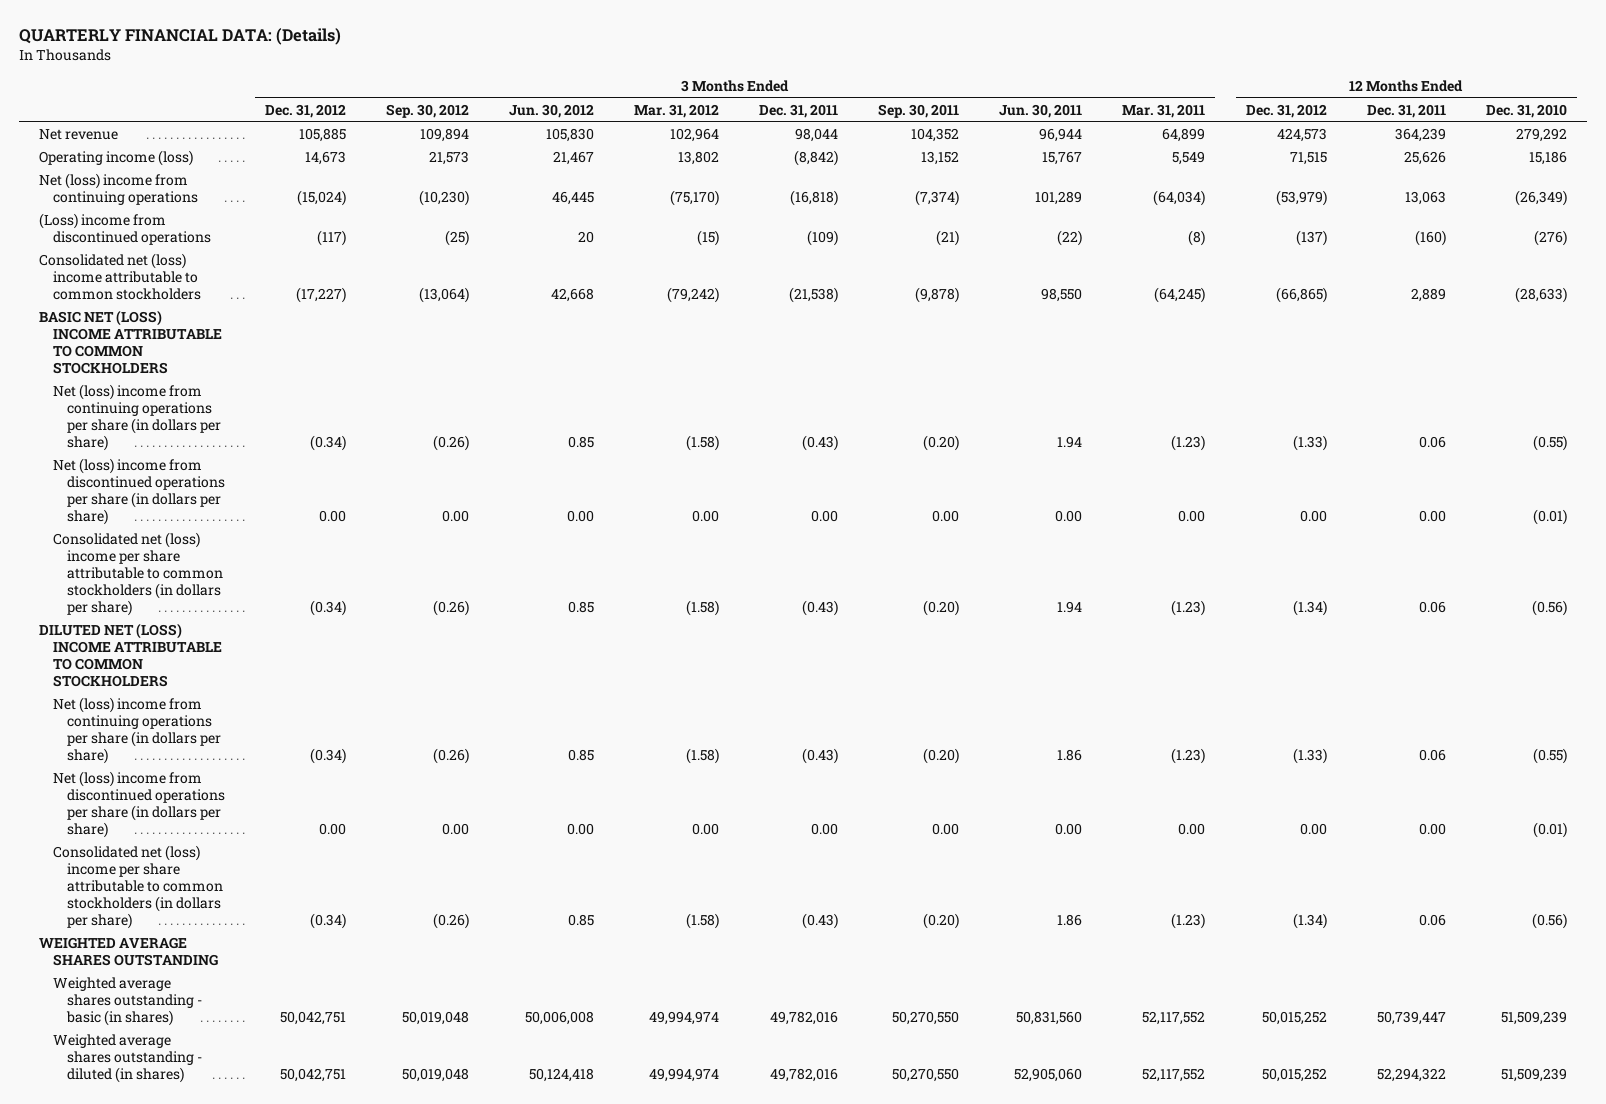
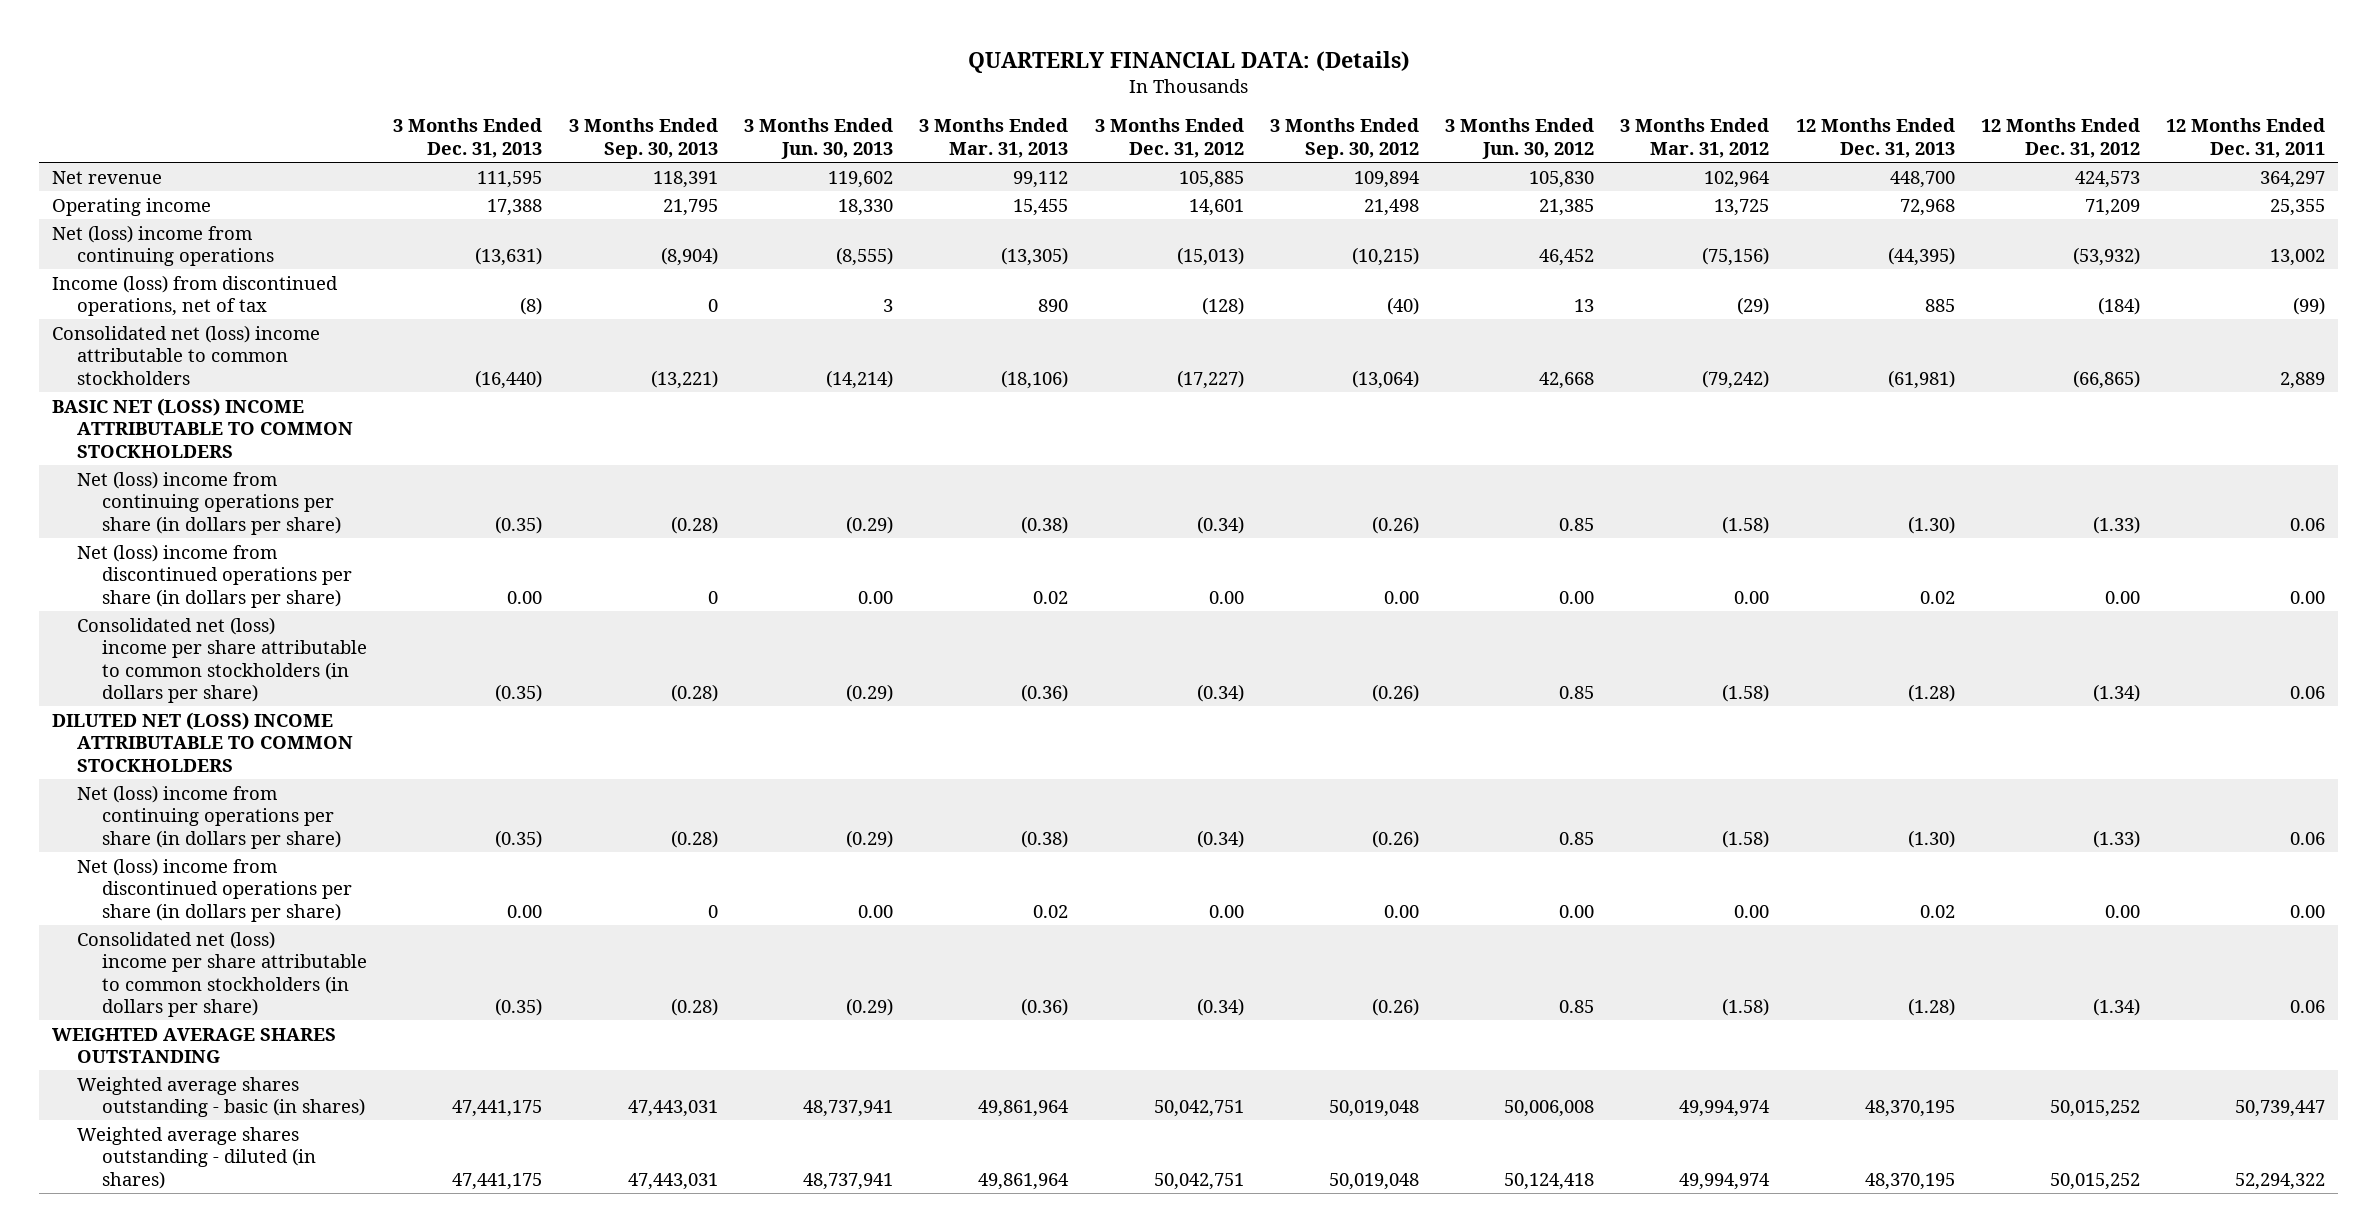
[759,103,839,118] Dec. 31, 2011 -> none
[878,103,960,118] Sep. 30, 2011 -> none
[999,103,1083,118] Jun. 30, 2011 -> none
[1122,103,1206,118] Mar. 31, 2011 -> none
[1485,103,1567,118] Dec. 31, 2010 -> none
none -> [393,118,543,158] 3 Months Ended Dec. 31, 2013
none -> [568,118,718,159] 3 Months Ended Sep. 30, 2013
none -> [743,118,893,159] 3 Months Ended Jun. 30, 2013
none -> [919,118,1069,158] 3 Months Ended Mar. 31, 2013
none -> [1795,118,1955,158] 12 Months Ended Dec. 31, 2013
[1394,127,1446,142] 364,239 -> [2260,170,2326,188] 364,297
[39,149,194,166] Operating income (loss) -> [52,197,212,216] Operating income
[305,150,347,165] 14,673 -> [1188,198,1244,216] 14,601
[429,150,470,165] 21,573 -> [1363,198,1419,216] 21,498
[553,150,595,165] 21,467 -> [1539,198,1595,216] 21,385
[678,150,720,165] 13,802 -> [1714,198,1770,216] 13,725
[1289,151,1327,165] 71,515 -> [2084,198,2140,216] 71,209
[1403,150,1446,165] 25,626 -> [2270,198,2326,216] 25,355
[297,189,347,206] (15,024) -> [1176,247,1244,267] (15,013)
[419,189,470,206] (10,230) -> [1351,247,1419,267] (10,215)
[552,190,595,205] 46,445 -> [1539,249,1595,267] 46,452
[670,189,720,206] (75,170) -> [1702,247,1770,267] (75,156)
[1275,189,1327,206] (53,979) -> [2072,247,2140,267] (53,932)
[1404,190,1446,205] 13,063 -> [2270,249,2326,267] 13,002
[39,212,212,245] (Loss) income from discontinued operations -> [52,274,339,317] Income (loss) from discontinued operations, net of tax
[317,229,347,246] (117) -> [1201,297,1244,316] (128)
[445,229,470,246] (25) -> [1386,297,1419,316] (40)
[578,230,595,243] 20 -> [1574,299,1595,313] 13
[697,229,720,246] (15) -> [1737,297,1770,316] (29)
[1295,229,1327,246] (137) -> [2097,297,2140,316] (184)
[1414,229,1446,246] (160) -> [2293,297,2326,316] (99)

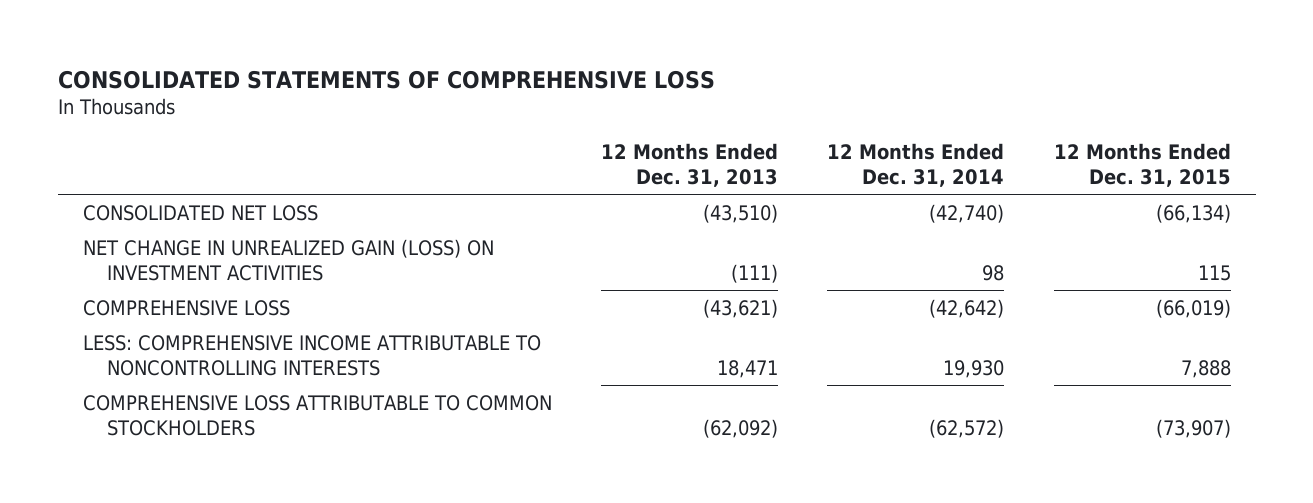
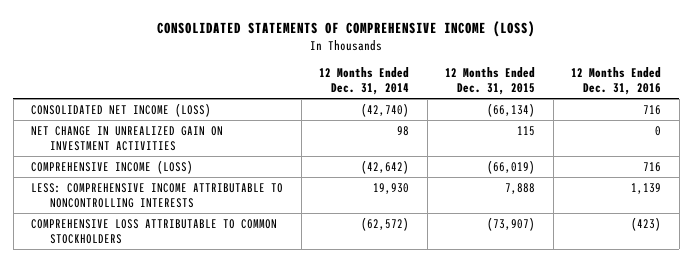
[57,70,715,90] CONSOLIDATED STATEMENTS OF COMPREHENSIVE LOSS -> [157,20,536,37] CONSOLIDATED STATEMENTS OF COMPREHENSIVE INCOME (LOSS)
[600,142,778,187] 12 Months Ended Dec. 31, 2013 -> none
none -> [571,66,662,96] 12 Months Ended Dec. 31, 2016
[82,204,318,221] CONSOLIDATED NET LOSS -> [31,102,212,117] CONSOLIDATED NET INCOME (LOSS)
[82,238,494,281] NET CHANGE IN UNREALIZED GAIN (LOSS) ON INVESTMENT ACTIVITIES -> [31,125,224,152] NET CHANGE IN UNREALIZED GAIN ON INVESTMENT ACTIVITIES
[82,299,290,316] COMPREHENSIVE LOSS -> [31,159,194,174] COMPREHENSIVE INCOME (LOSS)

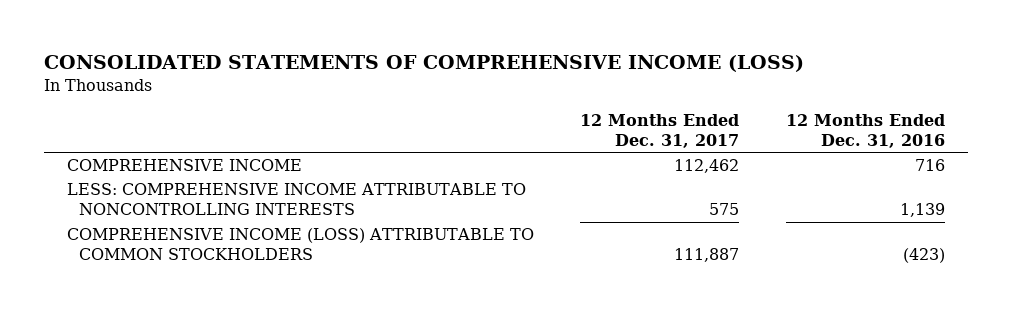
[319,66,410,96] 12 Months Ended Dec. 31, 2014 -> none
[445,66,536,96] 12 Months Ended Dec. 31, 2015 -> none
none -> [580,113,740,148] 12 Months Ended Dec. 31, 2017
[31,102,212,117] CONSOLIDATED NET INCOME (LOSS) -> none
[31,125,224,152] NET CHANGE IN UNREALIZED GAIN ON INVESTMENT ACTIVITIES -> none
[31,159,194,174] COMPREHENSIVE INCOME (LOSS) -> [67,159,303,172] COMPREHENSIVE INCOME
[31,218,278,245] COMPREHENSIVE LOSS ATTRIBUTABLE TO COMMON STOCKHOLDERS -> [67,228,535,261] COMPREHENSIVE INCOME (LOSS) ATTRIBUTABLE TO COMMON STOCKHOLDERS

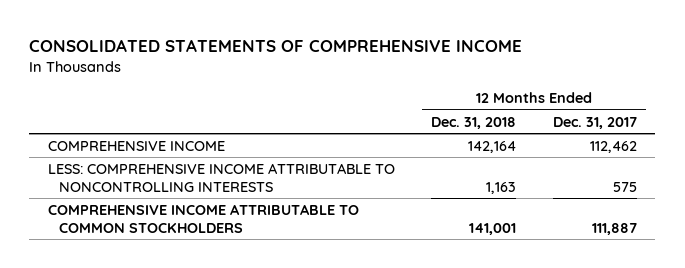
[44,55,805,73] CONSOLIDATED STATEMENTS OF COMPREHENSIVE INCOME (LOSS) -> [29,39,523,53] CONSOLIDATED STATEMENTS OF COMPREHENSIVE INCOME
[785,113,945,148] 12 Months Ended Dec. 31, 2016 -> none
none -> [431,116,517,129] Dec. 31, 2018
[67,228,535,261] COMPREHENSIVE INCOME (LOSS) ATTRIBUTABLE TO COMMON STOCKHOLDERS -> [47,203,359,233] COMPREHENSIVE INCOME ATTRIBUTABLE TO COMMON STOCKHOLDERS

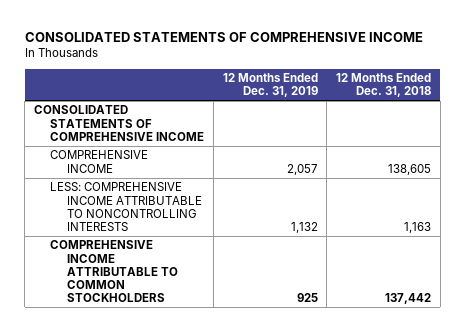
[552,116,637,129] Dec. 31, 2017 -> none
none -> [222,72,318,98] 12 Months Ended Dec. 31, 2019
none -> [33,105,205,141] CONSOLIDATED STATEMENTS OF COMPREHENSIVE INCOME
[468,140,517,153] 142,164 -> [388,163,432,175] 138,605
[469,222,517,235] 141,001 -> [385,293,432,305] 137,442

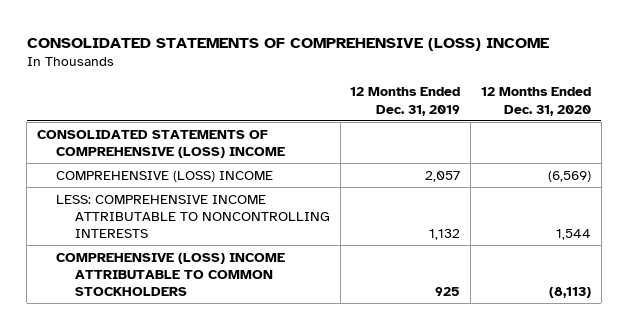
[24,32,423,43] CONSOLIDATED STATEMENTS OF COMPREHENSIVE INCOME -> [26,37,549,51] CONSOLIDATED STATEMENTS OF COMPREHENSIVE (LOSS) INCOME
[336,72,432,98] 12 Months Ended Dec. 31, 2018 -> none
none -> [481,87,592,116] 12 Months Ended Dec. 31, 2020
[33,105,205,141] CONSOLIDATED STATEMENTS OF COMPREHENSIVE INCOME -> [37,129,285,158] CONSOLIDATED STATEMENTS OF COMPREHENSIVE (LOSS) INCOME
[50,150,149,173] COMPREHENSIVE INCOME -> [55,170,273,182] COMPREHENSIVE (LOSS) INCOME
[50,240,178,303] COMPREHENSIVE INCOME ATTRIBUTABLE TO COMMON STOCKHOLDERS -> [55,252,285,296] COMPREHENSIVE (LOSS) INCOME ATTRIBUTABLE TO COMMON STOCKHOLDERS

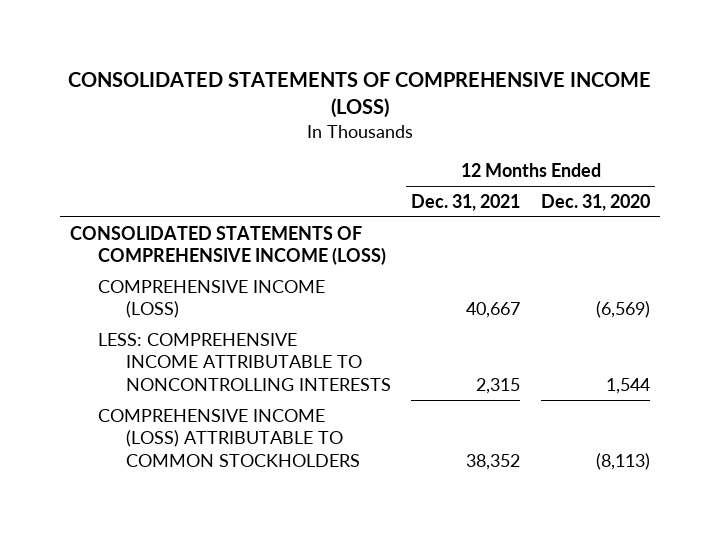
[26,37,549,51] CONSOLIDATED STATEMENTS OF COMPREHENSIVE (LOSS) INCOME -> [67,71,651,119] CONSOLIDATED STATEMENTS OF COMPREHENSIVE INCOME (LOSS)
[350,87,461,116] 12 Months Ended Dec. 31, 2019 -> none
none -> [411,193,521,211] Dec. 31, 2021
[37,129,285,158] CONSOLIDATED STATEMENTS OF COMPREHENSIVE (LOSS) INCOME -> [69,225,386,266] CONSOLIDATED STATEMENTS OF COMPREHENSIVE INCOME (LOSS)
[55,170,273,182] COMPREHENSIVE (LOSS) INCOME -> [97,279,325,319] COMPREHENSIVE INCOME (LOSS)
[55,252,285,296] COMPREHENSIVE (LOSS) INCOME ATTRIBUTABLE TO COMMON STOCKHOLDERS -> [97,408,360,467] COMPREHENSIVE INCOME (LOSS) ATTRIBUTABLE TO COMMON STOCKHOLDERS

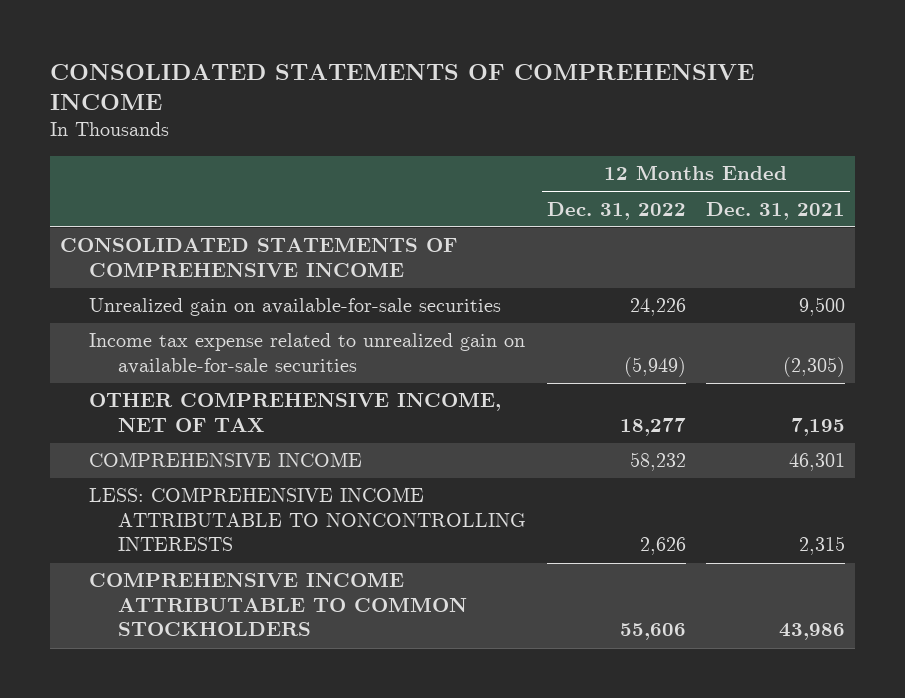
[67,71,651,119] CONSOLIDATED STATEMENTS OF COMPREHENSIVE INCOME (LOSS) -> [49,63,754,111] CONSOLIDATED STATEMENTS OF COMPREHENSIVE INCOME
[540,193,650,211] Dec. 31, 2020 -> none
none -> [546,201,686,220] Dec. 31, 2022
[69,225,386,266] CONSOLIDATED STATEMENTS OF COMPREHENSIVE INCOME (LOSS) -> [59,237,457,277] CONSOLIDATED STATEMENTS OF COMPREHENSIVE INCOME
none -> [89,298,502,317] Unrealized gain on available-for-sale securities
none -> [89,333,526,374] Income tax expense related to unrealized gain on available-for-sale securities
none -> [89,392,502,432] OTHER COMPREHENSIVE INCOME, NET OF TAX
[97,279,325,319] COMPREHENSIVE INCOME (LOSS) -> [89,452,363,468] COMPREHENSIVE INCOME
[466,302,521,319] 40,667 -> [788,453,845,472] 46,301
[97,408,360,467] COMPREHENSIVE INCOME (LOSS) ATTRIBUTABLE TO COMMON STOCKHOLDERS -> [89,572,468,637] COMPREHENSIVE INCOME ATTRIBUTABLE TO COMMON STOCKHOLDERS
[466,453,521,470] 38,352 -> [778,623,845,641] 43,986

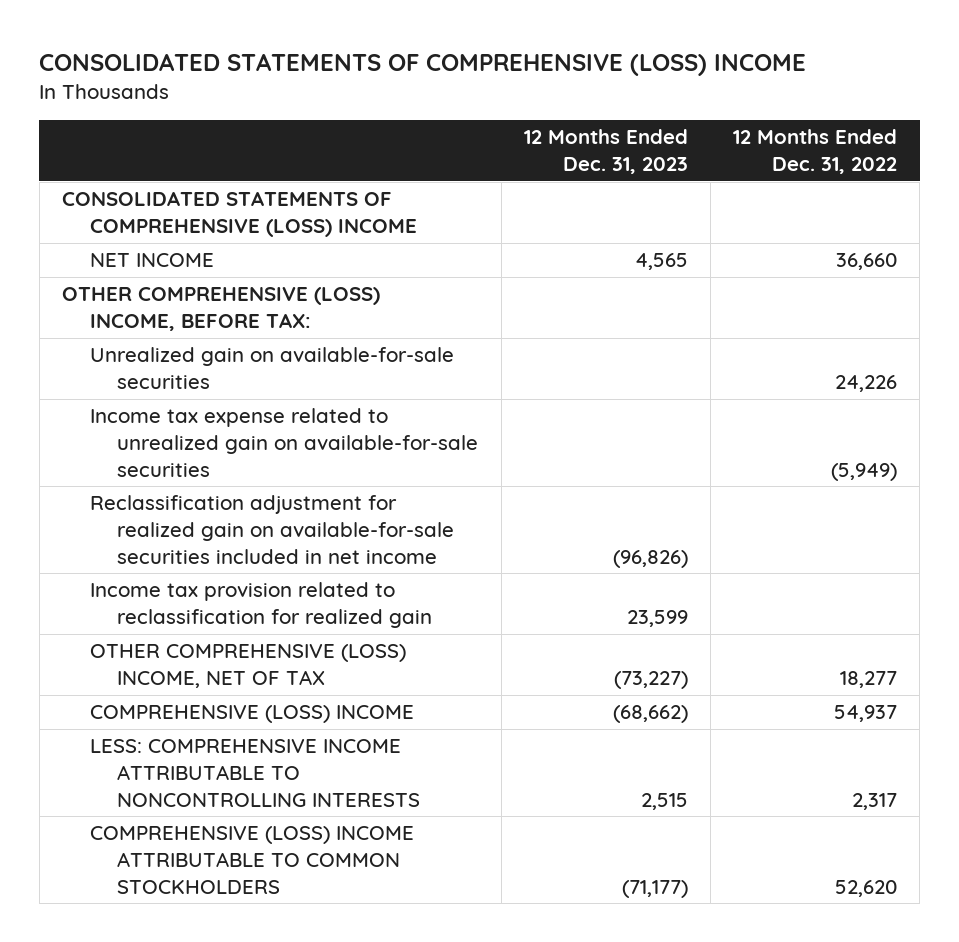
[49,63,754,111] CONSOLIDATED STATEMENTS OF COMPREHENSIVE INCOME -> [39,53,807,77] CONSOLIDATED STATEMENTS OF COMPREHENSIVE (LOSS) INCOME
[705,201,845,220] Dec. 31, 2021 -> none
none -> [523,129,688,175] 12 Months Ended Dec. 31, 2023
[59,237,457,277] CONSOLIDATED STATEMENTS OF COMPREHENSIVE INCOME -> [61,191,417,238] CONSOLIDATED STATEMENTS OF COMPREHENSIVE (LOSS) INCOME
none -> [89,253,214,268] NET INCOME
none -> [61,287,380,332] OTHER COMPREHENSIVE (LOSS) INCOME, BEFORE TAX:
none -> [89,495,455,564] Reclassification adjustment for realized gain on available-for-sale securities included in net income
none -> [89,582,433,629] Income tax provision related to reclassification for realized gain
[89,392,502,432] OTHER COMPREHENSIVE INCOME, NET OF TAX -> [89,644,406,689] OTHER COMPREHENSIVE (LOSS) INCOME, NET OF TAX
[89,452,363,468] COMPREHENSIVE INCOME -> [89,705,414,724] COMPREHENSIVE (LOSS) INCOME
[629,452,686,472] 58,232 -> [834,705,898,723] 54,937
[639,537,686,556] 2,626 -> [852,792,898,810] 2,317
[89,572,468,637] COMPREHENSIVE INCOME ATTRIBUTABLE TO COMMON STOCKHOLDERS -> [89,826,414,894] COMPREHENSIVE (LOSS) INCOME ATTRIBUTABLE TO COMMON STOCKHOLDERS
[619,623,686,641] 55,606 -> [835,879,898,897] 52,620

